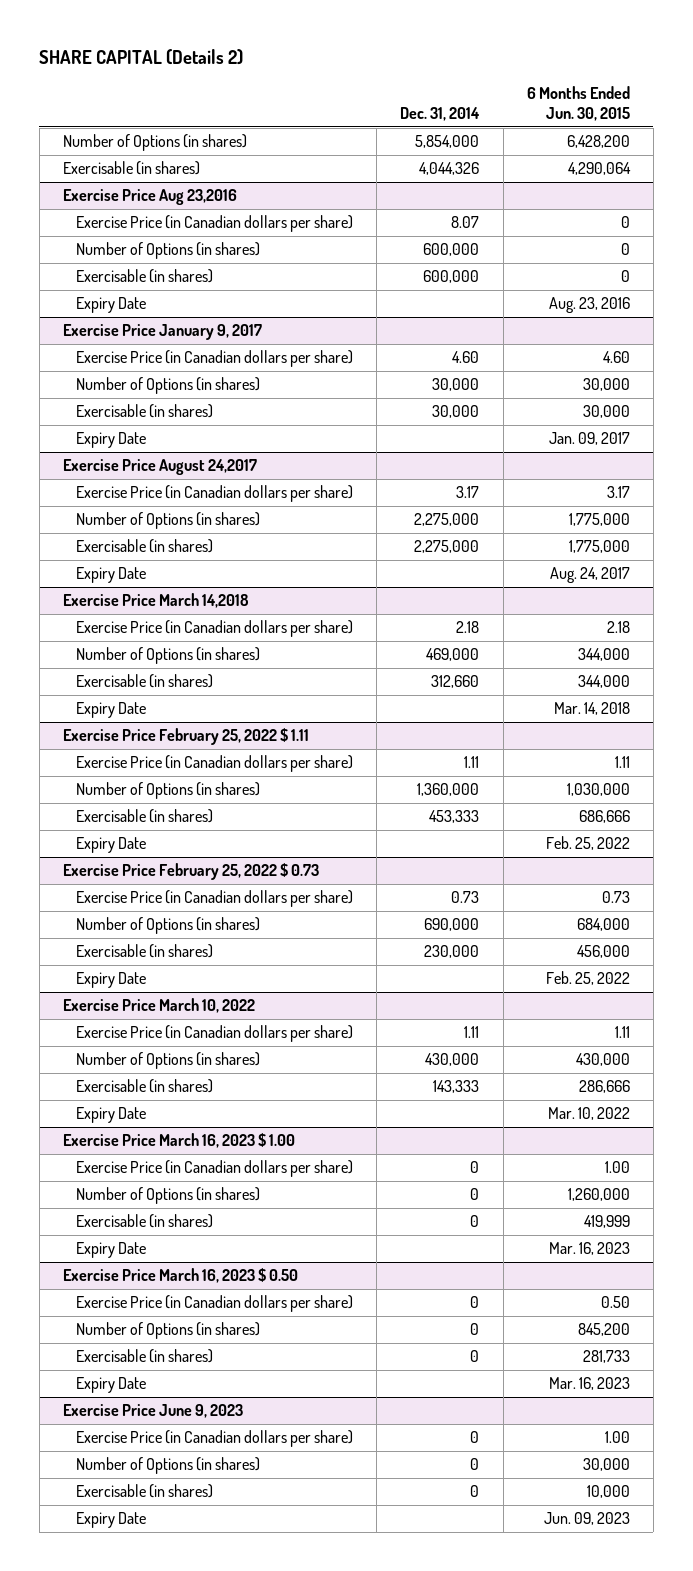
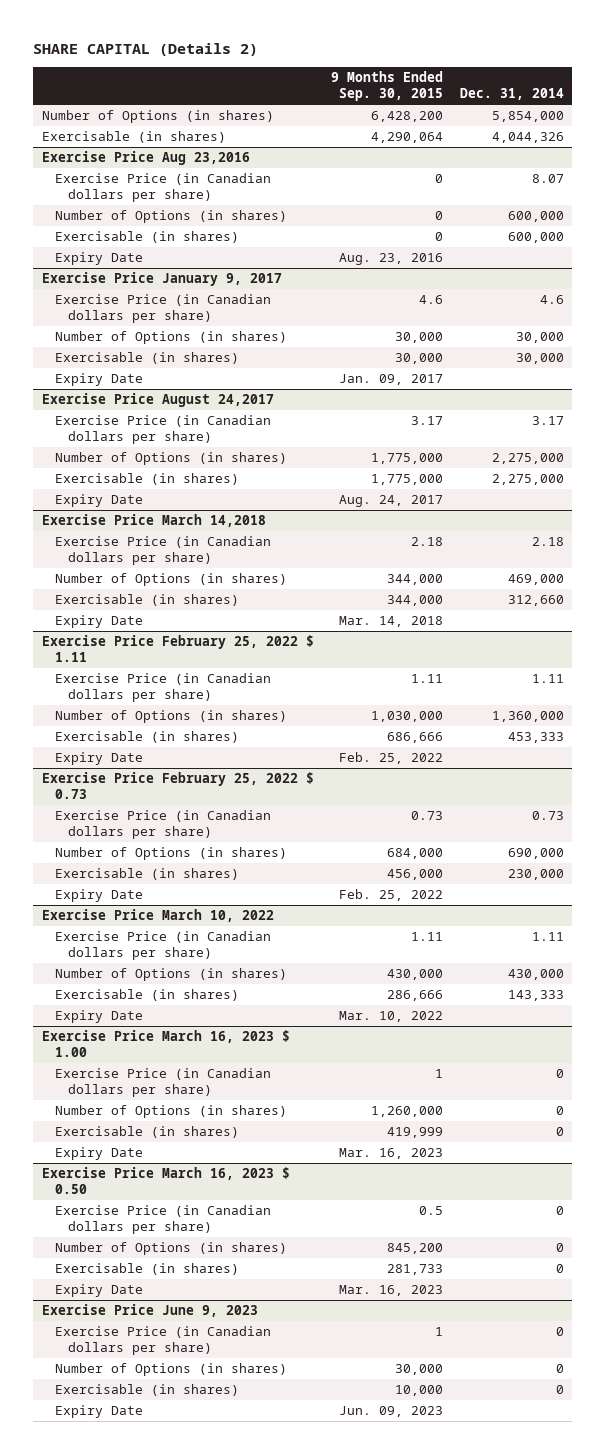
[526,86,630,122] 6 Months Ended Jun. 30, 2015 -> none
none -> [330,71,443,102] 9 Months Ended Sep. 30, 2015
[452,351,480,364] 4.60 -> [539,295,564,305] 4.6

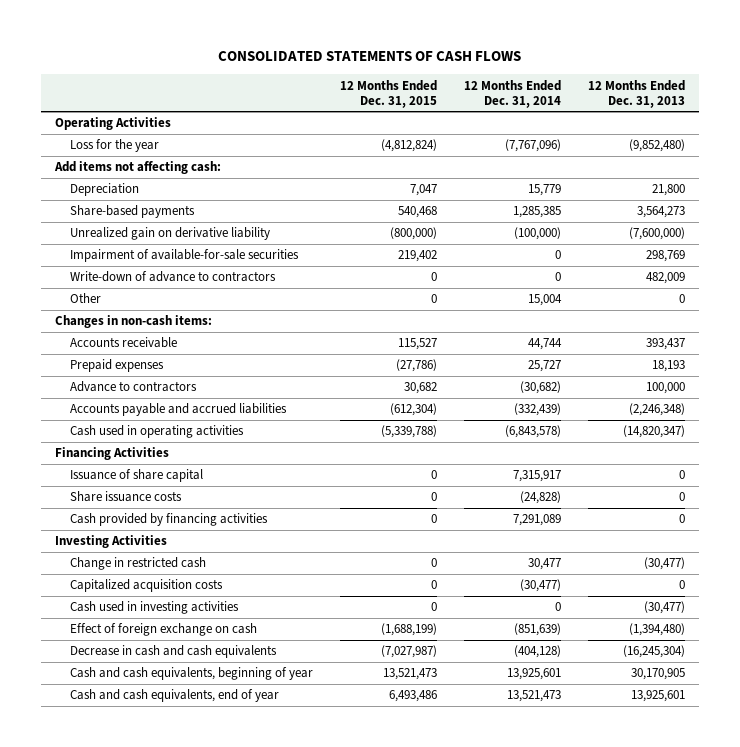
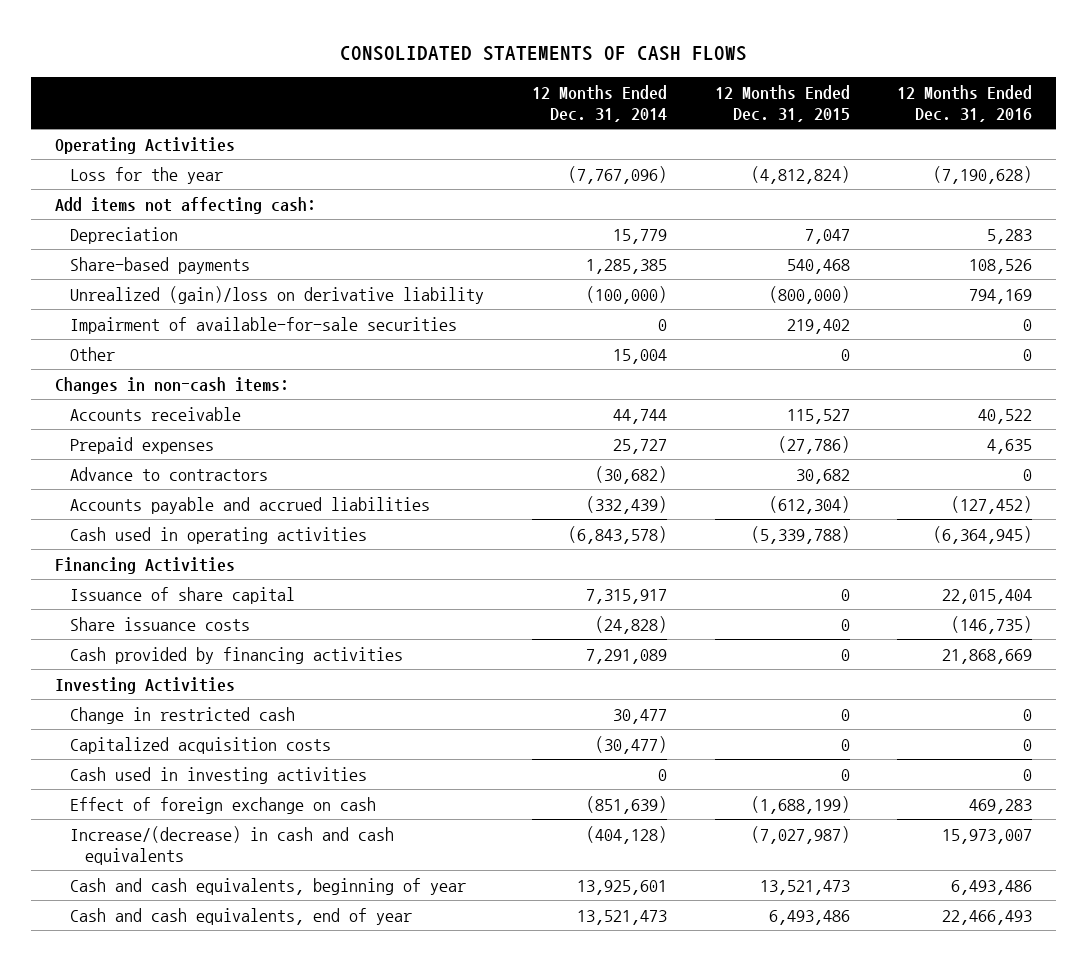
[588,79,686,108] 12 Months Ended Dec. 31, 2013 -> none
none -> [897,85,1033,123] 12 Months Ended Dec. 31, 2016
[69,227,270,241] Unrealized gain on derivative liability -> [70,285,485,304] Unrealized (gain)/loss on derivative liability
[69,271,276,283] Write-down of advance to contractors -> none
[69,645,277,659] Decrease in cash and cash equivalents -> [70,825,395,865] Increase/(decrease) in cash and cash equivalents

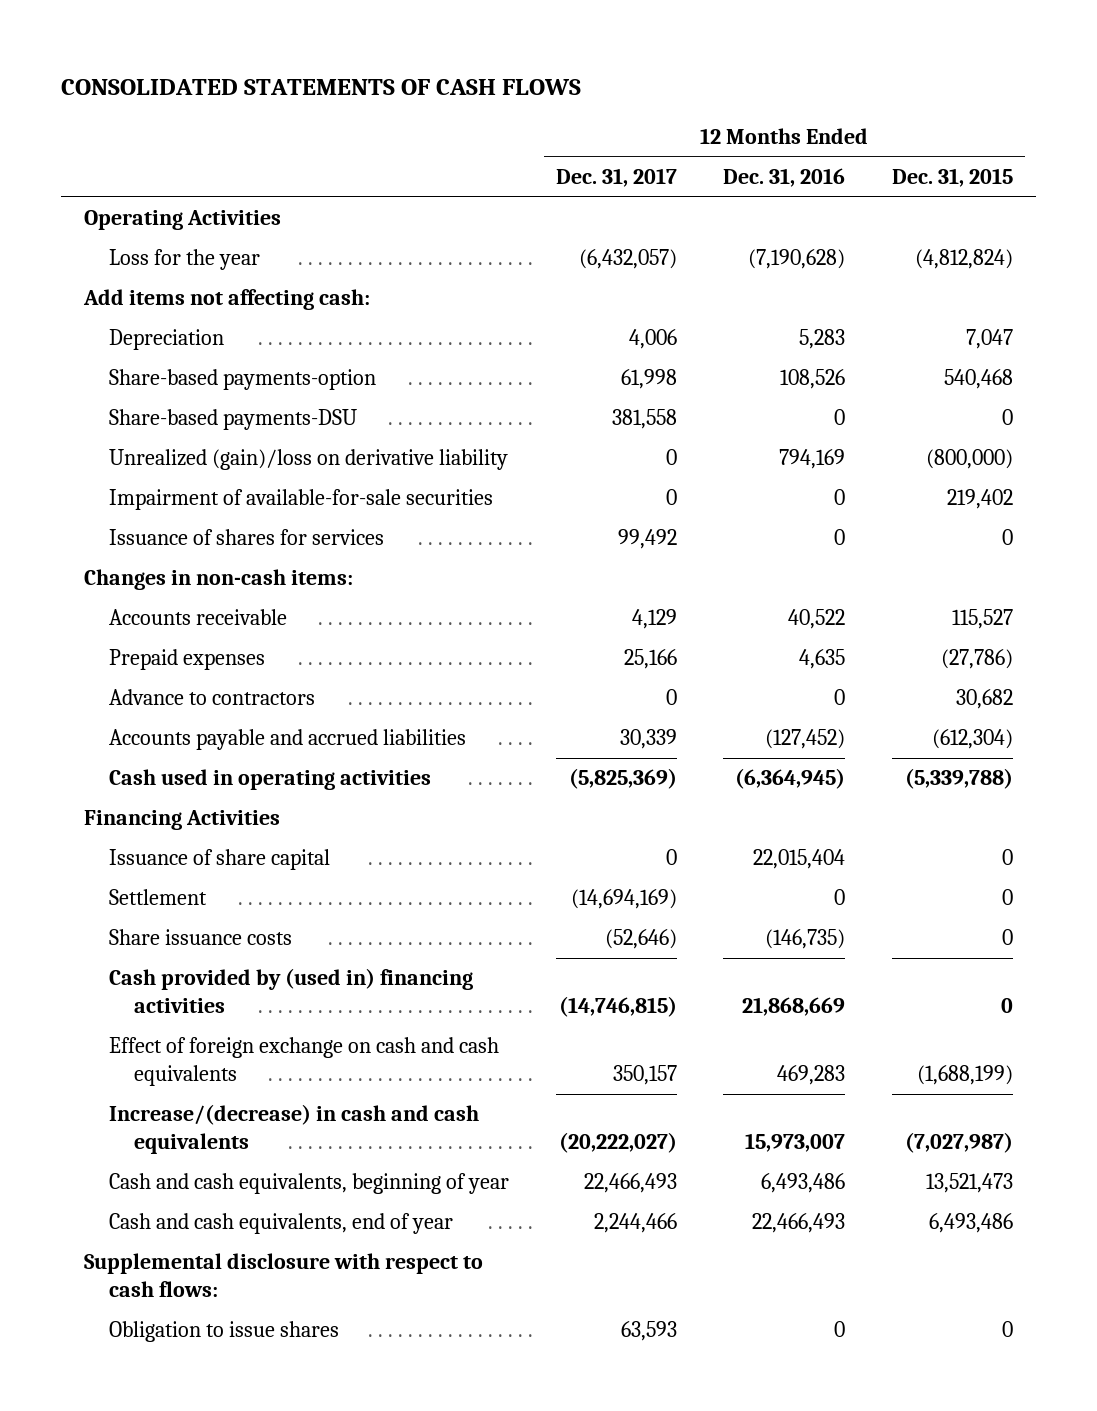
[531,85,667,123] 12 Months Ended Dec. 31, 2014 -> none
none -> [555,168,677,188] Dec. 31, 2017
[70,256,251,274] Share-based payments -> [109,369,377,391] Share-based payments-option
none -> [109,409,358,431] Share-based payments-DSU
[70,346,116,361] Other -> none
none -> [109,529,385,546] Issuance of shares for services
none -> [109,889,208,906] Settlement
[55,676,236,694] Investing Activities -> none
[70,706,296,724] Change in restricted cash -> none
[70,736,332,754] Capitalized acquisition costs -> none
[70,766,368,784] Cash used in investing activities -> none
[70,646,404,664] Cash provided by financing activities -> [109,968,474,1014] Cash provided by (used in) financing activities
[70,796,377,814] Effect of foreign exchange on cash -> [109,1037,500,1087] Effect of foreign exchange on cash and cash equivalents
none -> [84,1253,484,1298] Supplemental disclosure with respect to cash flows:
none -> [109,1321,340,1343] Obligation to issue shares

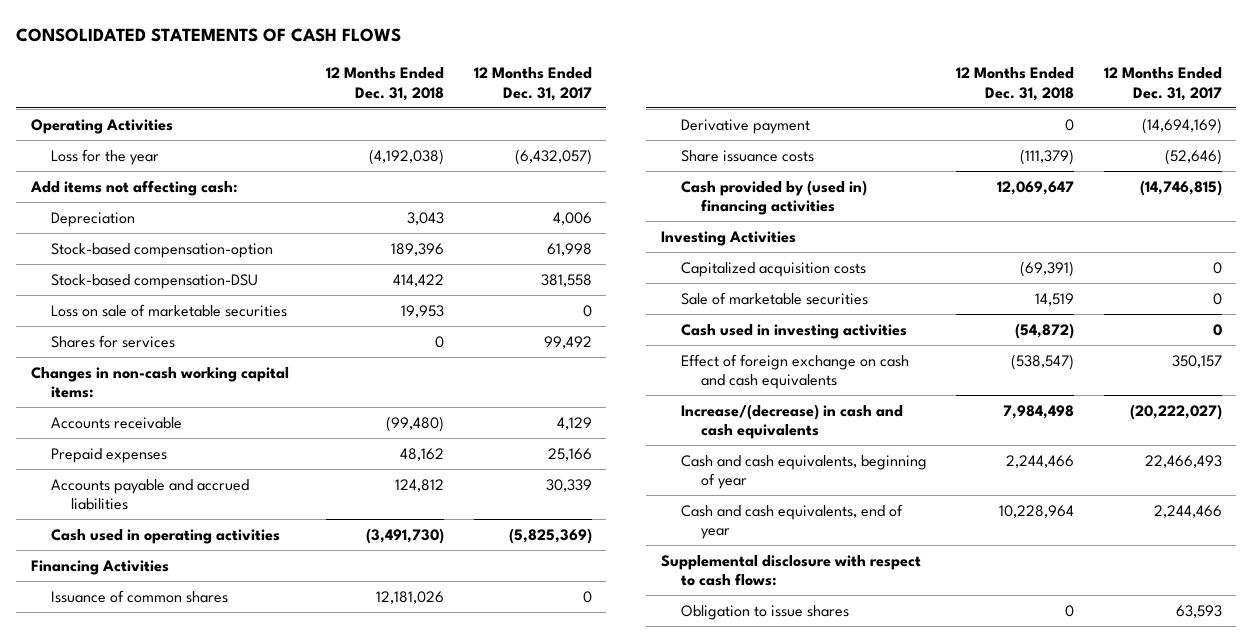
[723,168,846,188] Dec. 31, 2016 -> none
[891,168,1013,188] Dec. 31, 2015 -> none
none -> [326,66,445,101] 12 Months Ended Dec. 31, 2018
[109,449,509,471] Unrealized (gain)/loss on derivative liability -> none
[109,489,494,511] Impairment of available-for-sale securities -> none
[109,369,377,391] Share-based payments-option -> [50,242,273,258] Stock-based compensation-option
[109,409,358,431] Share-based payments-DSU -> [50,273,258,289] Stock-based compensation-DSU
none -> [50,303,287,317] Loss on sale of marketable securities
[109,529,385,546] Issuance of shares for services -> [50,334,175,348] Shares for services
[84,569,354,591] Changes in non-cash items: -> [30,366,289,399] Changes in non-cash working capital items:
[109,689,316,706] Advance to contractors -> none
[109,849,331,871] Issuance of share capital -> [50,589,228,603] Issuance of common shares
[109,889,208,906] Settlement -> [681,118,811,134] Derivative payment
none -> [661,230,797,246] Investing Activities
none -> [681,261,867,277] Capitalized acquisition costs
none -> [681,291,869,305] Sale of marketable securities
none -> [681,323,908,339] Cash used in investing activities

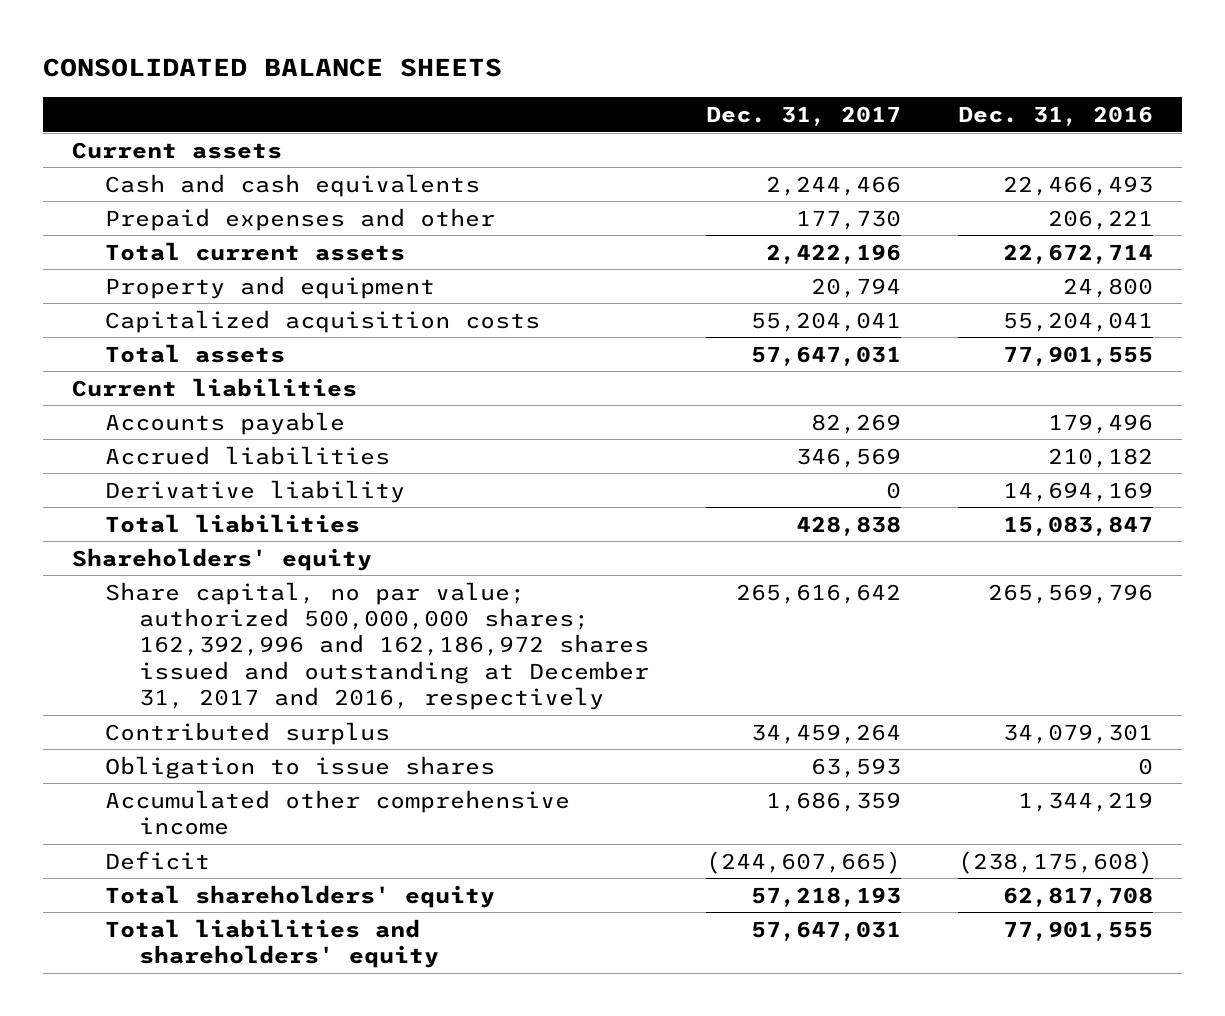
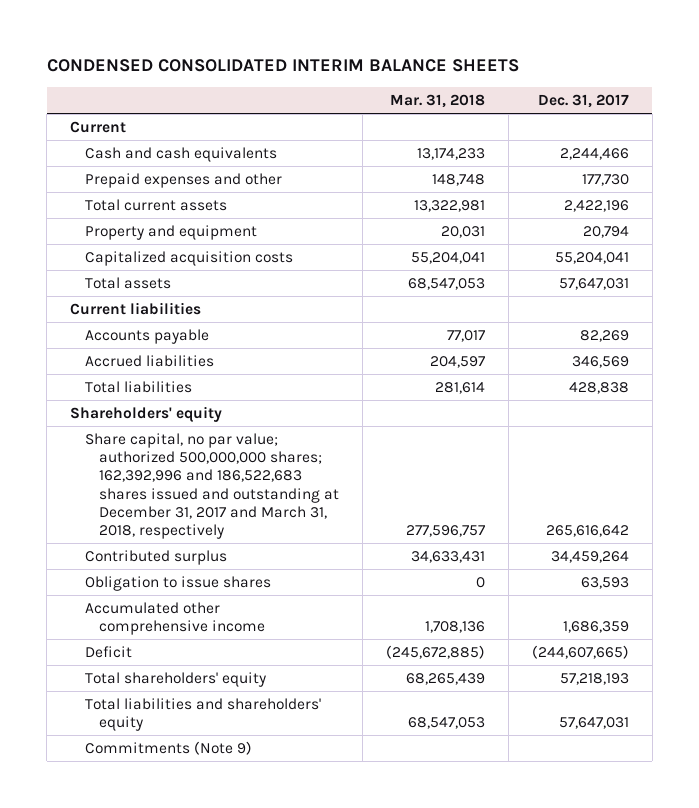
[42,57,502,77] CONSOLIDATED BALANCE SHEETS -> [46,59,519,73] CONDENSED CONSOLIDATED INTERIM BALANCE SHEETS
[958,105,1154,126] Dec. 31, 2016 -> none
none -> [390,93,486,108] Mar. 31, 2018
[71,141,282,159] Current assets -> [70,120,127,133] Current
[105,479,406,503] Derivative liability -> none
[105,581,650,710] Share capital, no par value; authorized 500,000,000 shares; 162,392,996 and 162,186,972 shares issued and outstanding at December 31, 2017 and 2016, respectively -> [84,432,340,540] Share capital, no par value; authorized 500,000,000 shares; 162,392,996 and 186,522,683 shares issued and outstanding at December 31, 2017 and March 31, 2018, respectively
none -> [84,740,252,755] Commitments (Note 9)

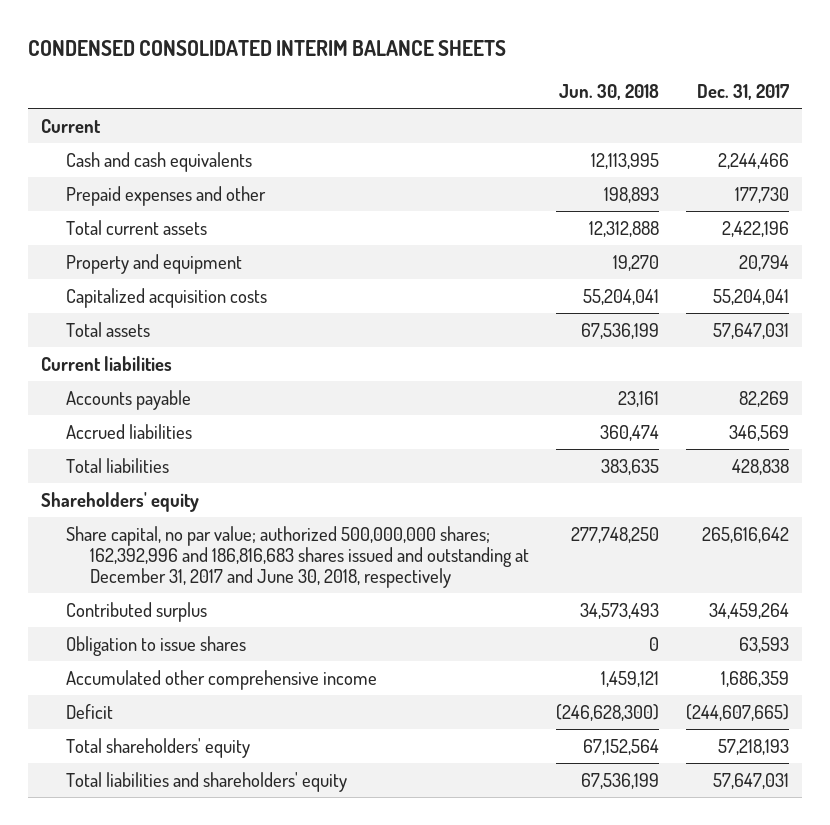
[390,93,486,108] Mar. 31, 2018 -> none
none -> [558,84,659,101] Jun. 30, 2018
[84,432,340,540] Share capital, no par value; authorized 500,000,000 shares; 162,392,996 and 186,522,683 shares issued and outstanding at December 31, 2017 and March 31, 2018, respectively -> [65,525,530,589] Share capital, no par value; authorized 500,000,000 shares; 162,392,996 and 186,816,683 shares issued and outstanding at December 31, 2017 and June 30, 2018, respectively
[84,740,252,755] Commitments (Note 9) -> none

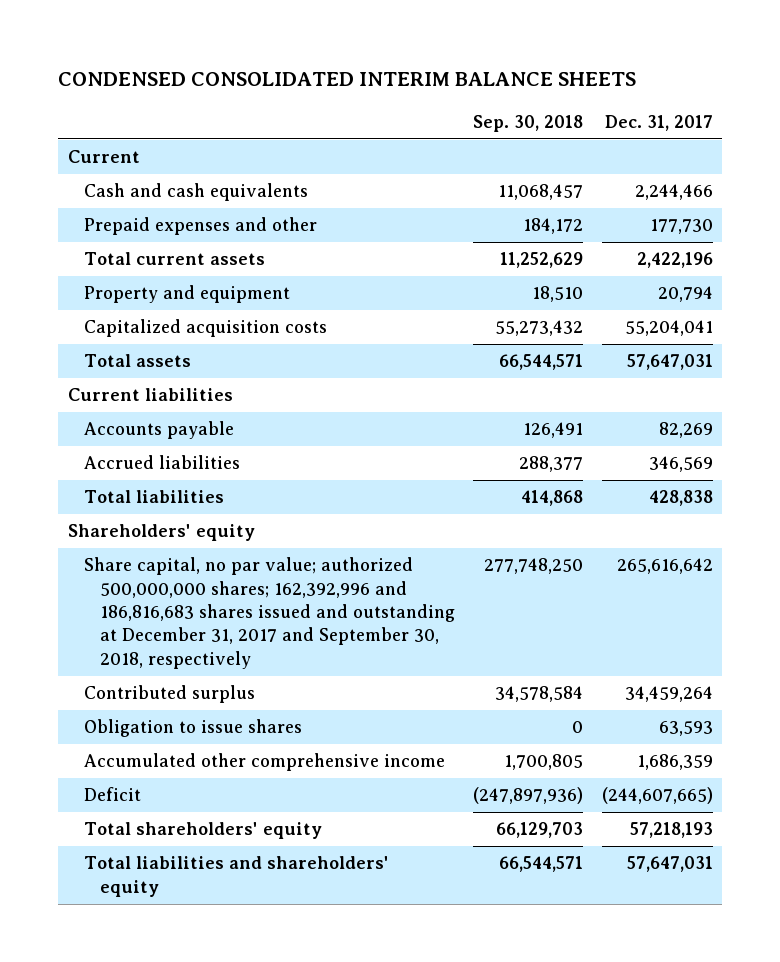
[558,84,659,101] Jun. 30, 2018 -> none
none -> [473,114,584,132] Sep. 30, 2018
[65,525,530,589] Share capital, no par value; authorized 500,000,000 shares; 162,392,996 and 186,816,683 shares issued and outstanding at December 31, 2017 and June 30, 2018, respectively -> [83,557,456,669] Share capital, no par value; authorized 500,000,000 shares; 162,392,996 and 186,816,683 shares issued and outstanding at December 31, 2017 and September 30, 2018, respectively

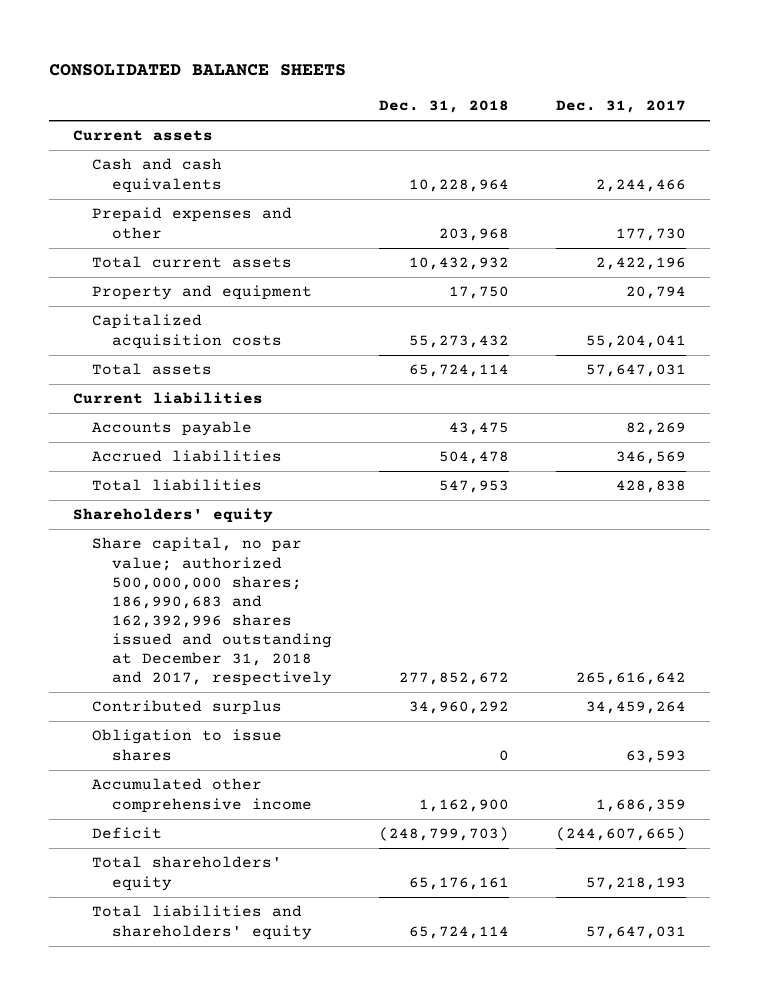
[58,72,637,87] CONDENSED CONSOLIDATED INTERIM BALANCE SHEETS -> [49,63,347,76] CONSOLIDATED BALANCE SHEETS
[473,114,584,132] Sep. 30, 2018 -> none
none -> [378,100,509,114] Dec. 31, 2018
[67,150,140,164] Current -> [72,130,213,142] Current assets
[83,557,456,669] Share capital, no par value; authorized 500,000,000 shares; 162,392,996 and 186,816,683 shares issued and outstanding at December 31, 2017 and September 30, 2018, respectively -> [92,537,332,687] Share capital, no par value; authorized 500,000,000 shares; 186,990,683 and 162,392,996 shares issued and outstanding at December 31, 2018 and 2017, respectively

